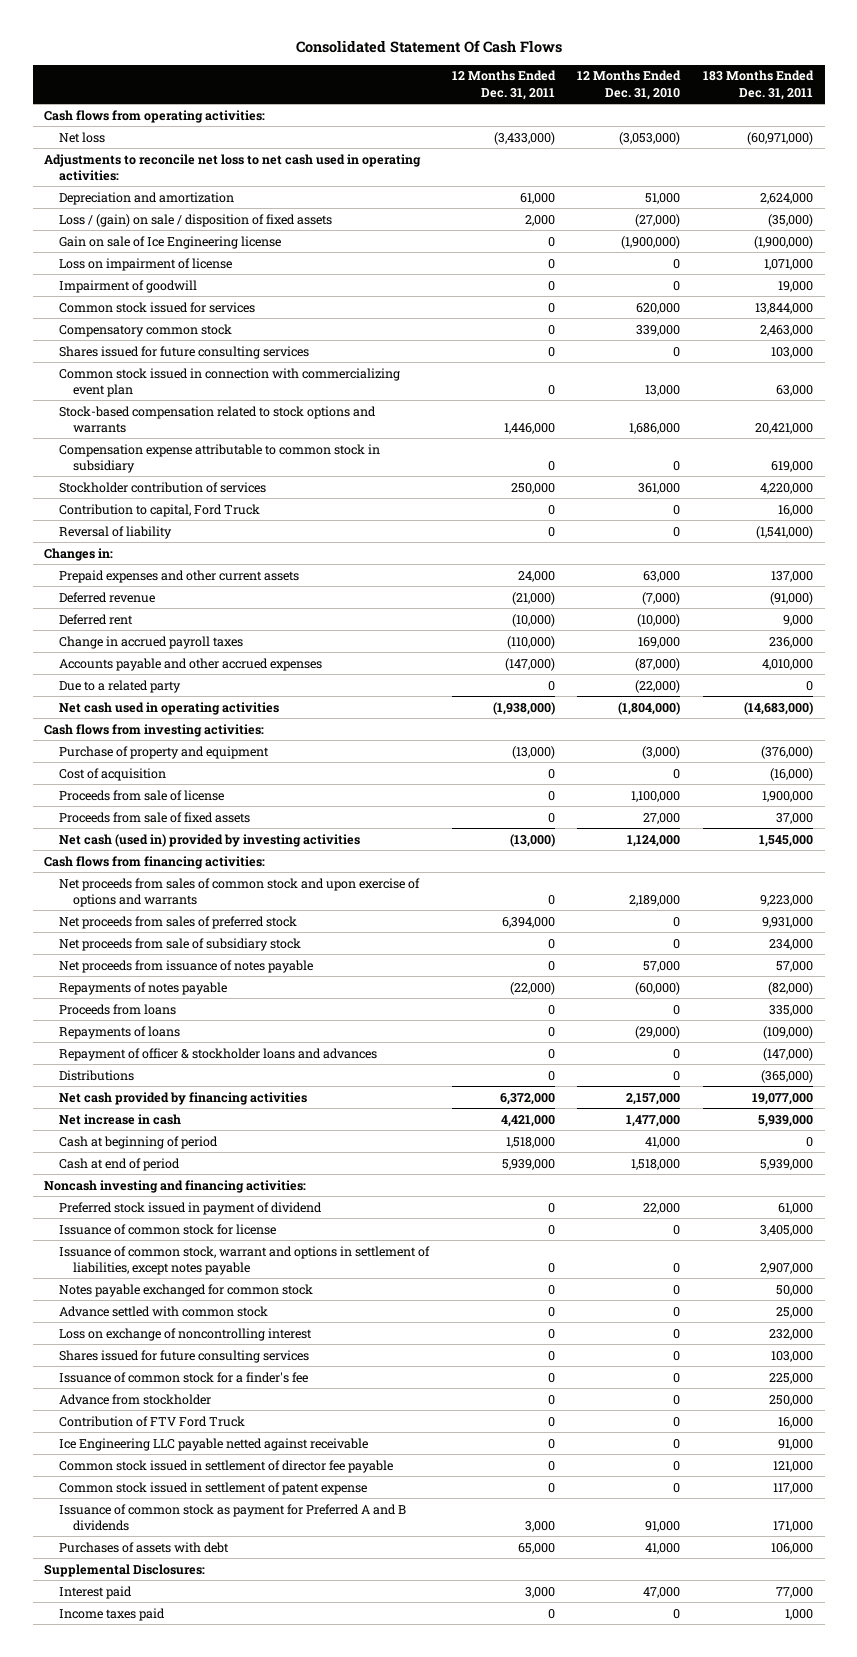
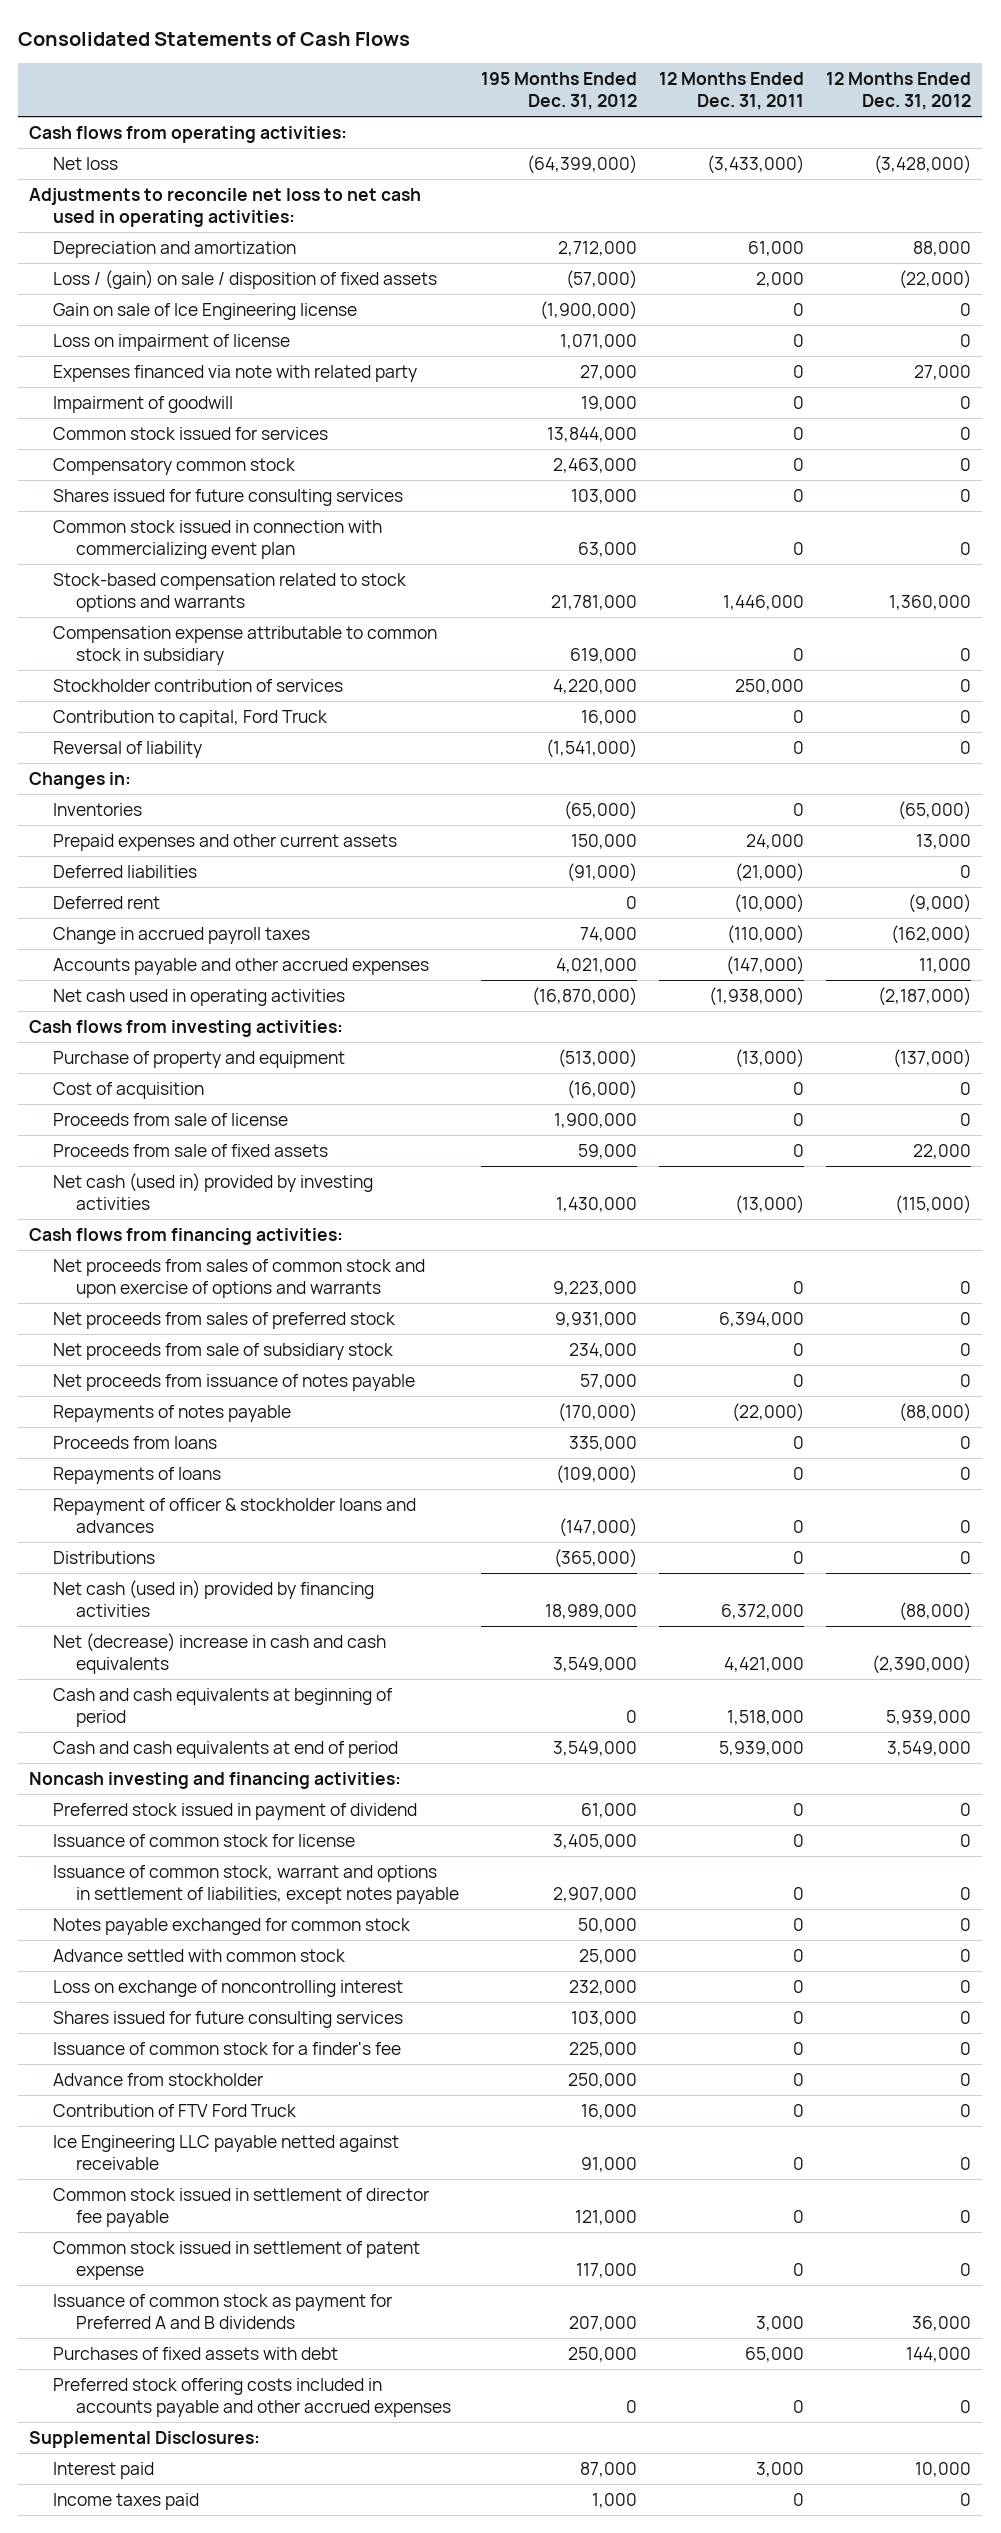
[295,40,562,54] Consolidated Statement Of Cash Flows -> [18,31,411,46] Consolidated Statements of Cash Flows
[577,70,682,100] 12 Months Ended Dec. 31, 2010 -> none
[703,70,815,100] 183 Months Ended Dec. 31, 2011 -> none
none -> [481,72,638,110] 195 Months Ended Dec. 31, 2012
none -> [826,72,972,110] 12 Months Ended Dec. 31, 2012
none -> [52,365,417,383] Expenses financed via note with related party
none -> [52,803,142,817] Inventories
[58,591,155,603] Deferred revenue -> [52,865,197,879] Deferred liabilities
[58,679,181,693] Due to a related party -> none
[58,1091,307,1105] Net cash provided by financing activities -> [52,1580,374,1617] Net cash (used in) provided by financing activities
[58,1113,181,1125] Net increase in cash -> [52,1633,386,1674] Net (decrease) increase in cash and cash equivalents
[58,1135,218,1149] Cash at beginning of period -> [52,1688,393,1727] Cash and cash equivalents at beginning of period
[58,1157,180,1171] Cash at end of period -> [52,1741,398,1759] Cash and cash equivalents at end of period
[58,1541,229,1553] Purchases of assets with debt -> [52,2347,338,2361] Purchases of fixed assets with debt
none -> [52,2378,452,2417] Preferred stock offering costs included in accounts payable and other accrued expenses

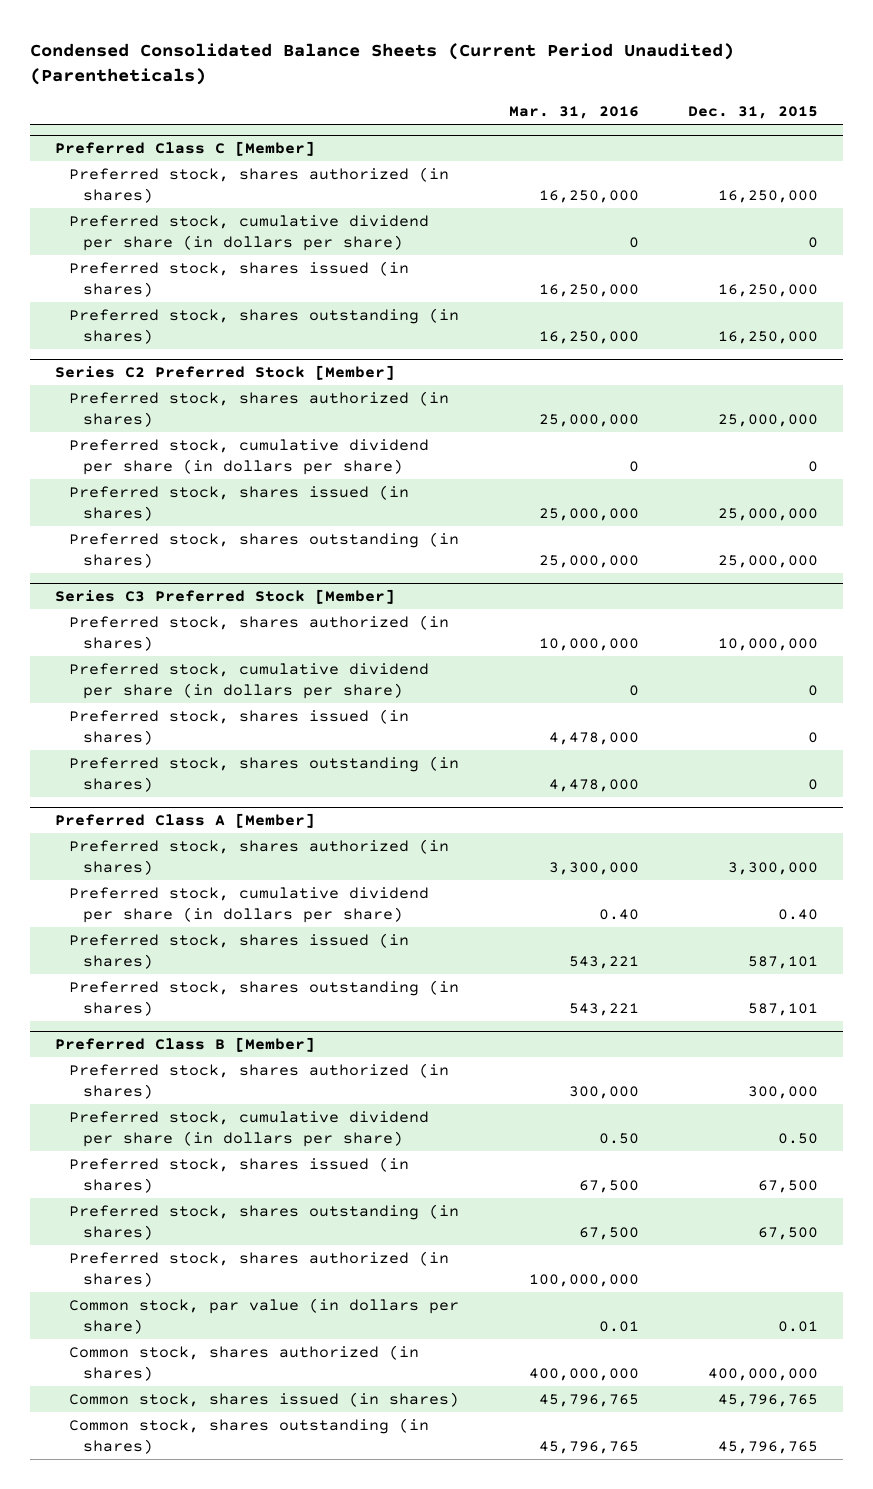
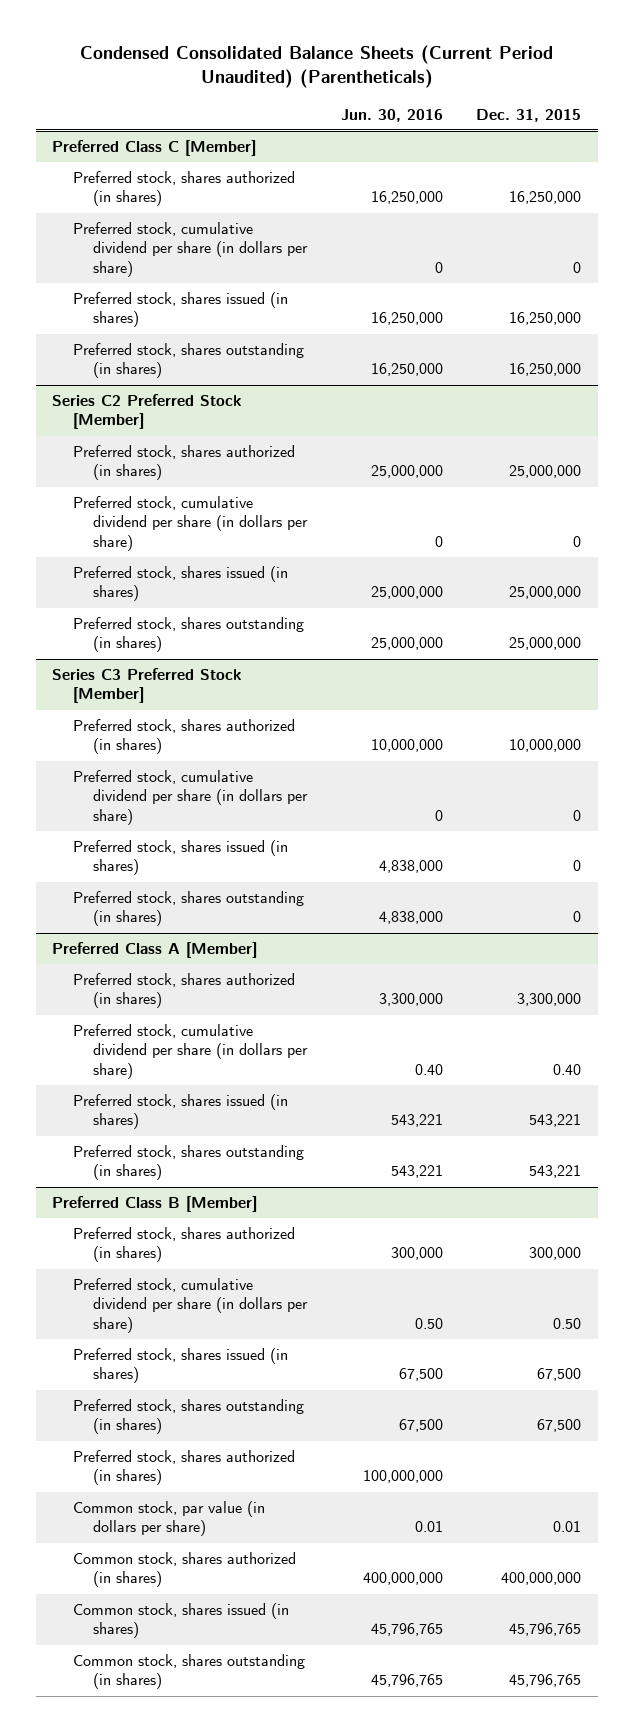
[508,105,639,119] Mar. 31, 2016 -> none
none -> [340,108,443,122] Jun. 30, 2016
[748,955,819,969] 587,101 -> [529,1114,582,1128] 543,221
[748,1002,819,1016] 587,101 -> [529,1165,582,1179] 543,221

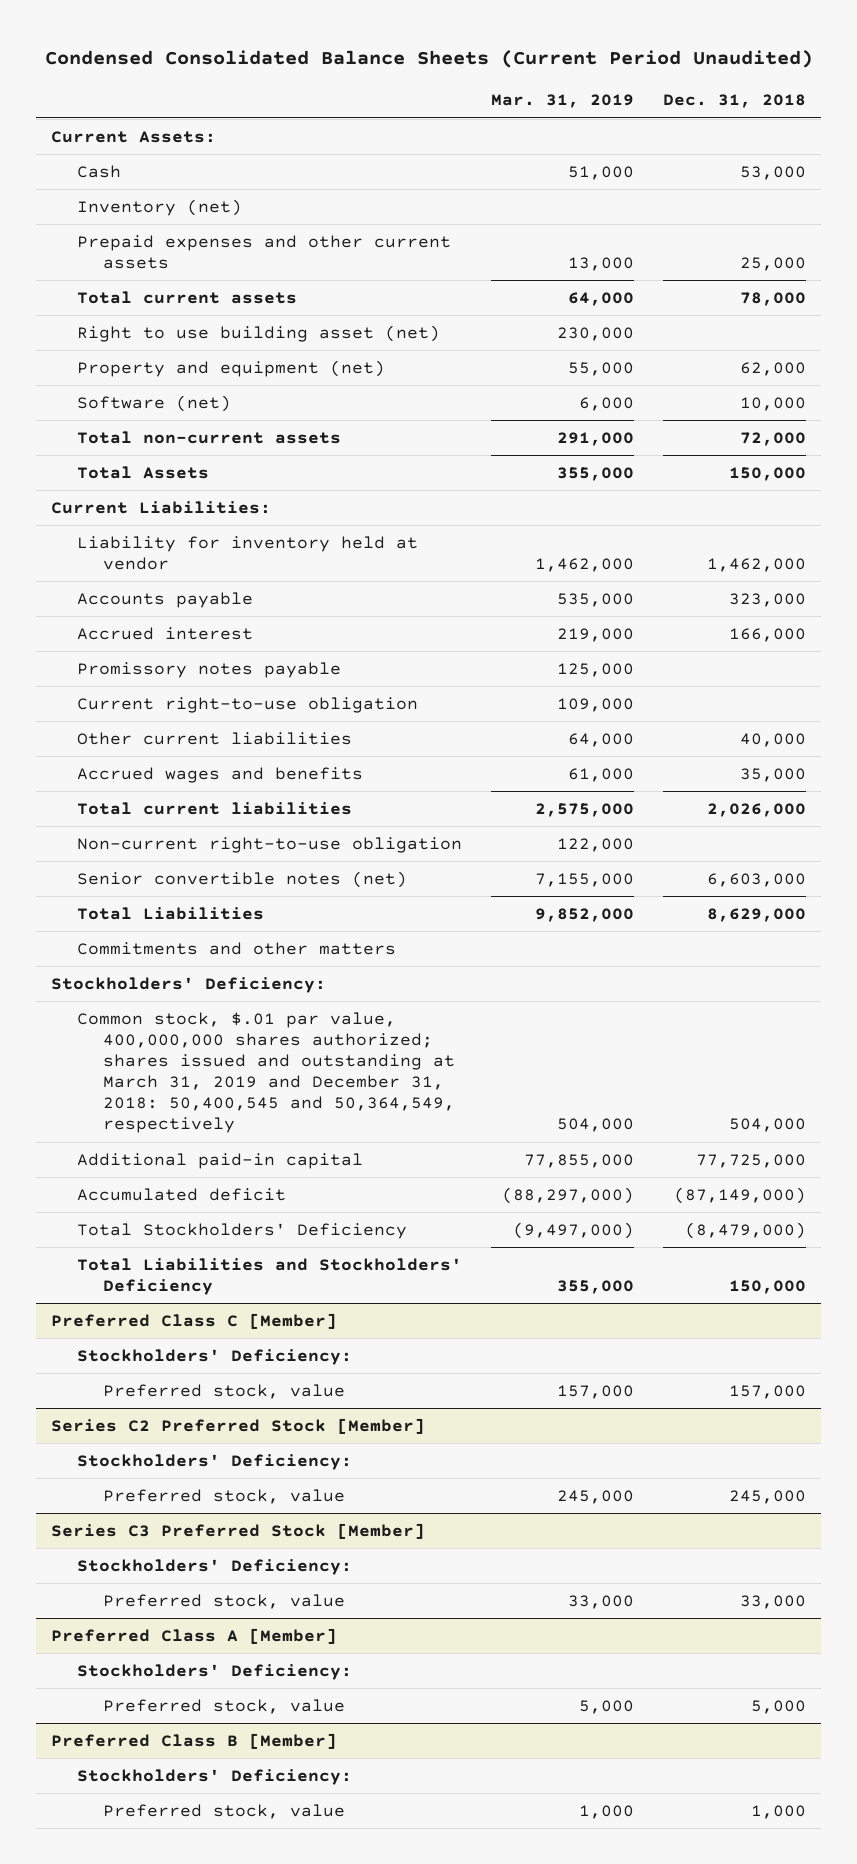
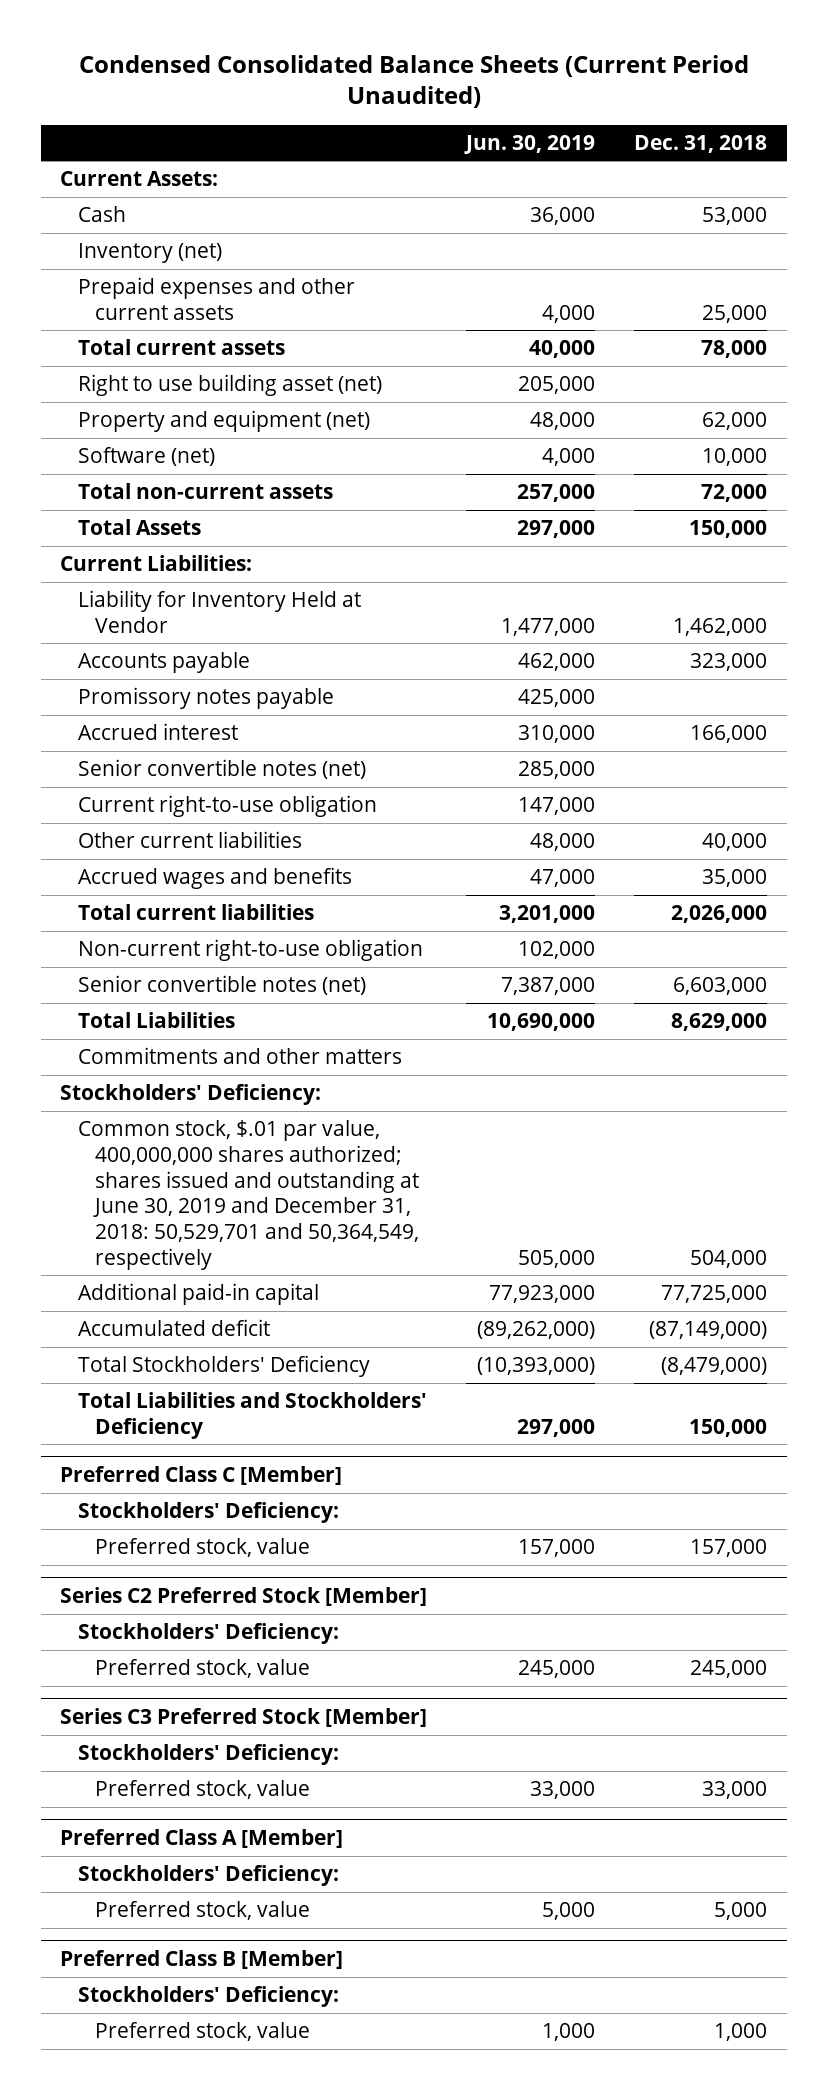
[491,94,635,109] Mar. 31, 2019 -> none
none -> [464,134,596,154] Jun. 30, 2019
[76,535,418,571] Liability for inventory held at vendor -> [77,590,361,633] Liability for Inventory Held at Vendor
[76,626,253,640] Accrued interest -> [77,723,238,741] Accrued interest
none -> [77,759,366,780] Senior convertible notes (net)
[76,1011,455,1134] Common stock, $.01 par value, 400,000,000 shares authorized; shares issued and outstanding at March 31, 2019 and December 31, 2018: 50,400,545 and 50,364,549, respectively -> [77,1120,420,1270] Common stock, $.01 par value, 400,000,000 shares authorized; shares issued and outstanding at June 30, 2019 and December 31, 2018: 50,529,701 and 50,364,549, respectively

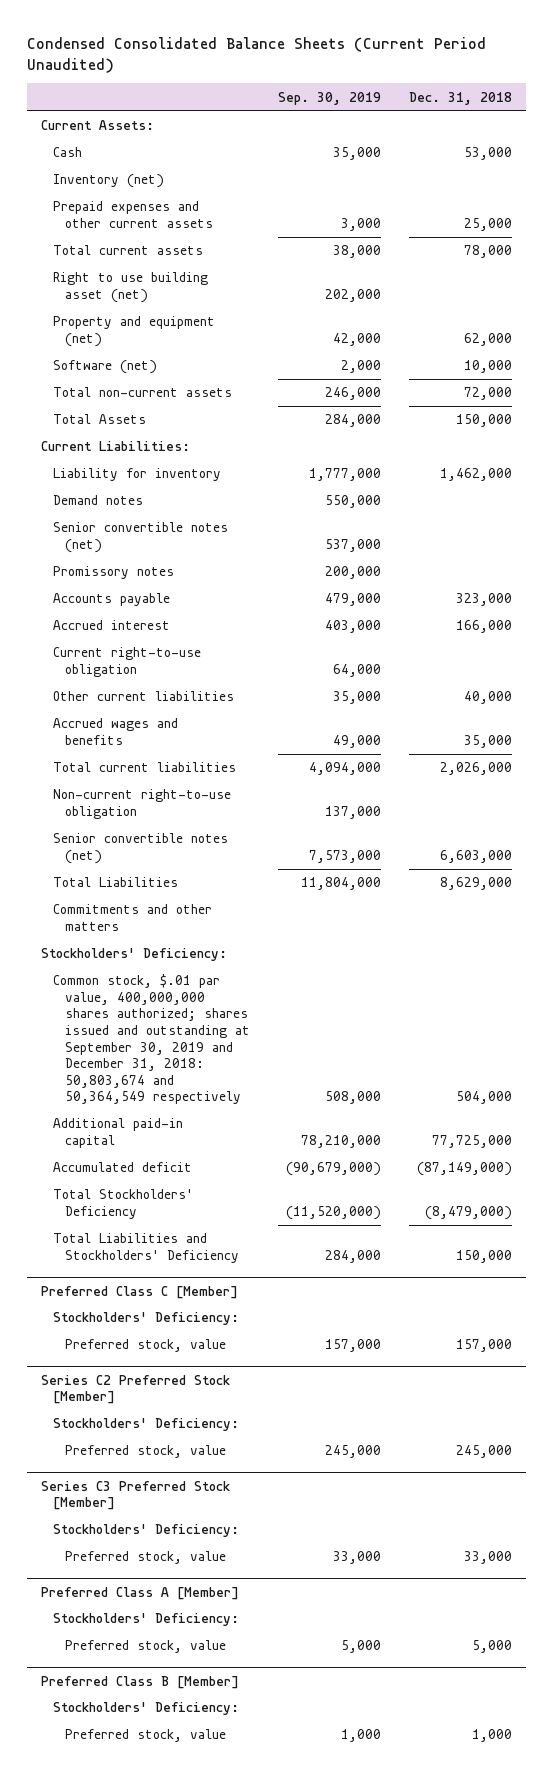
[464,134,596,154] Jun. 30, 2019 -> none
none -> [277,91,381,105] Sep. 30, 2019
[77,590,361,633] Liability for Inventory Held at Vendor -> [53,468,222,482] Liability for inventory
none -> [53,495,144,506] Demand notes
[77,759,366,780] Senior convertible notes (net) -> [53,522,229,553] Senior convertible notes (net)
none -> [53,566,175,580] Promissory notes
[77,687,334,710] Promissory notes payable -> none
[77,1120,420,1270] Common stock, $.01 par value, 400,000,000 shares authorized; shares issued and outstanding at June 30, 2019 and December 31, 2018: 50,529,701 and 50,364,549, respectively -> [53,974,250,1105] Common stock, $.01 par value, 400,000,000 shares authorized; shares issued and outstanding at September 30, 2019 and December 31, 2018: 50,803,674 and 50,364,549 respectively

